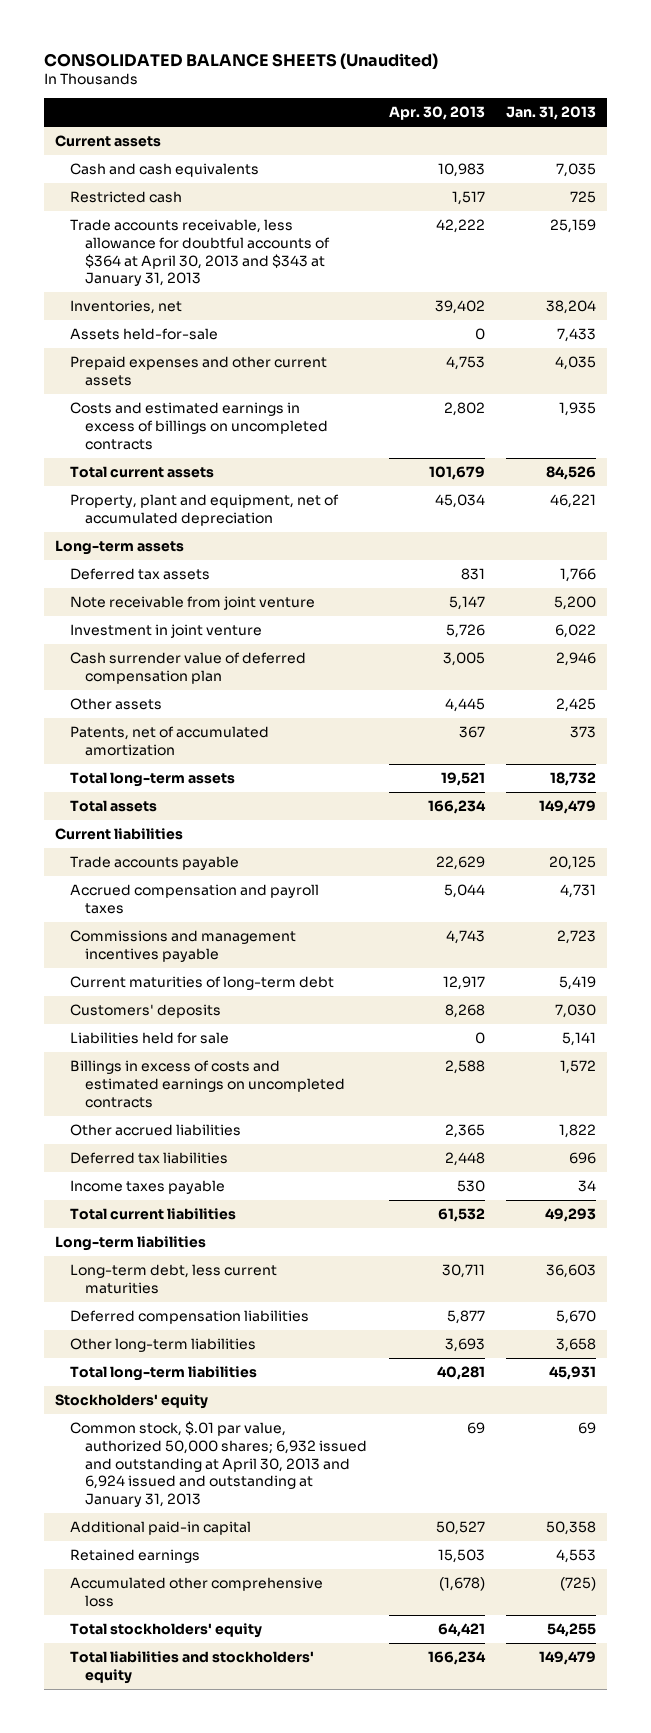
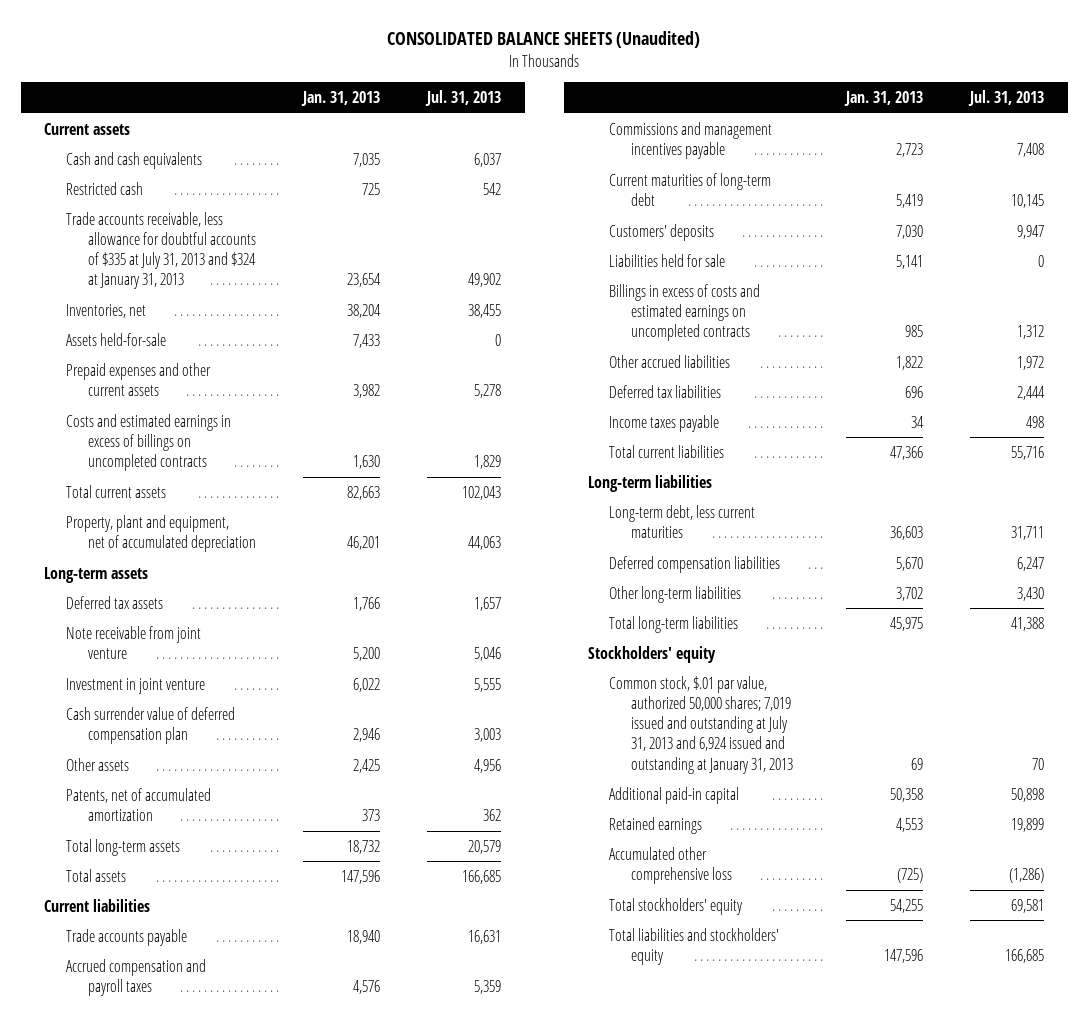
[388,106,485,121] Apr. 30, 2013 -> none
none -> [424,90,501,107] Jul. 31, 2013
[69,219,330,287] Trade accounts receivable, less allowance for doubtful accounts of $364 at April 30, 2013 and $343 at January 31, 2013 -> [65,211,256,290] Trade accounts receivable, less allowance for doubtful accounts of $335 at July 31, 2013 and $324 at January 31, 2013
[550,219,597,234] 25,159 -> [346,273,381,288] 23,654
[555,356,597,371] 4,035 -> [352,384,380,399] 3,982
[559,402,597,417] 1,935 -> [352,455,380,470] 1,630
[546,466,597,481] 84,526 -> [346,485,380,500] 82,663
[550,494,597,509] 46,221 -> [346,536,380,551] 46,201
[539,800,597,815] 149,479 -> [340,869,380,884] 147,596
[549,856,597,871] 20,125 -> [346,929,380,944] 18,940
[560,884,597,899] 4,731 -> [352,980,380,995] 4,576
[560,1060,597,1075] 1,572 -> [905,325,924,338] 985
[545,1208,597,1223] 49,293 -> [890,445,924,460] 47,366
[556,1338,597,1353] 3,658 -> [896,586,924,601] 3,702
[549,1366,597,1381] 45,931 -> [890,616,924,631] 45,975
[69,1421,367,1508] Common stock, $.01 par value, authorized 50,000 shares; 6,932 issued and outstanding at April 30, 2013 and 6,924 issued and outstanding at January 31, 2013 -> [609,675,793,774] Common stock, $.01 par value, authorized 50,000 shares; 7,019 issued and outstanding at July 31, 2013 and 6,924 issued and outstanding at January 31, 2013
[539,1651,597,1666] 149,479 -> [884,949,924,964] 147,596

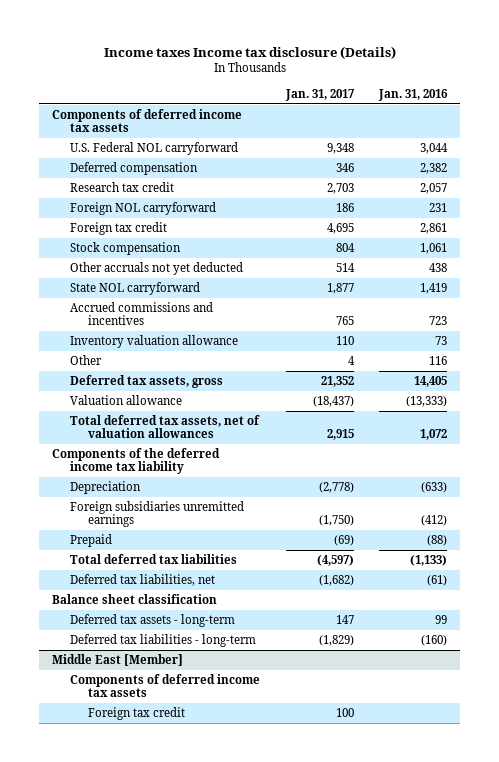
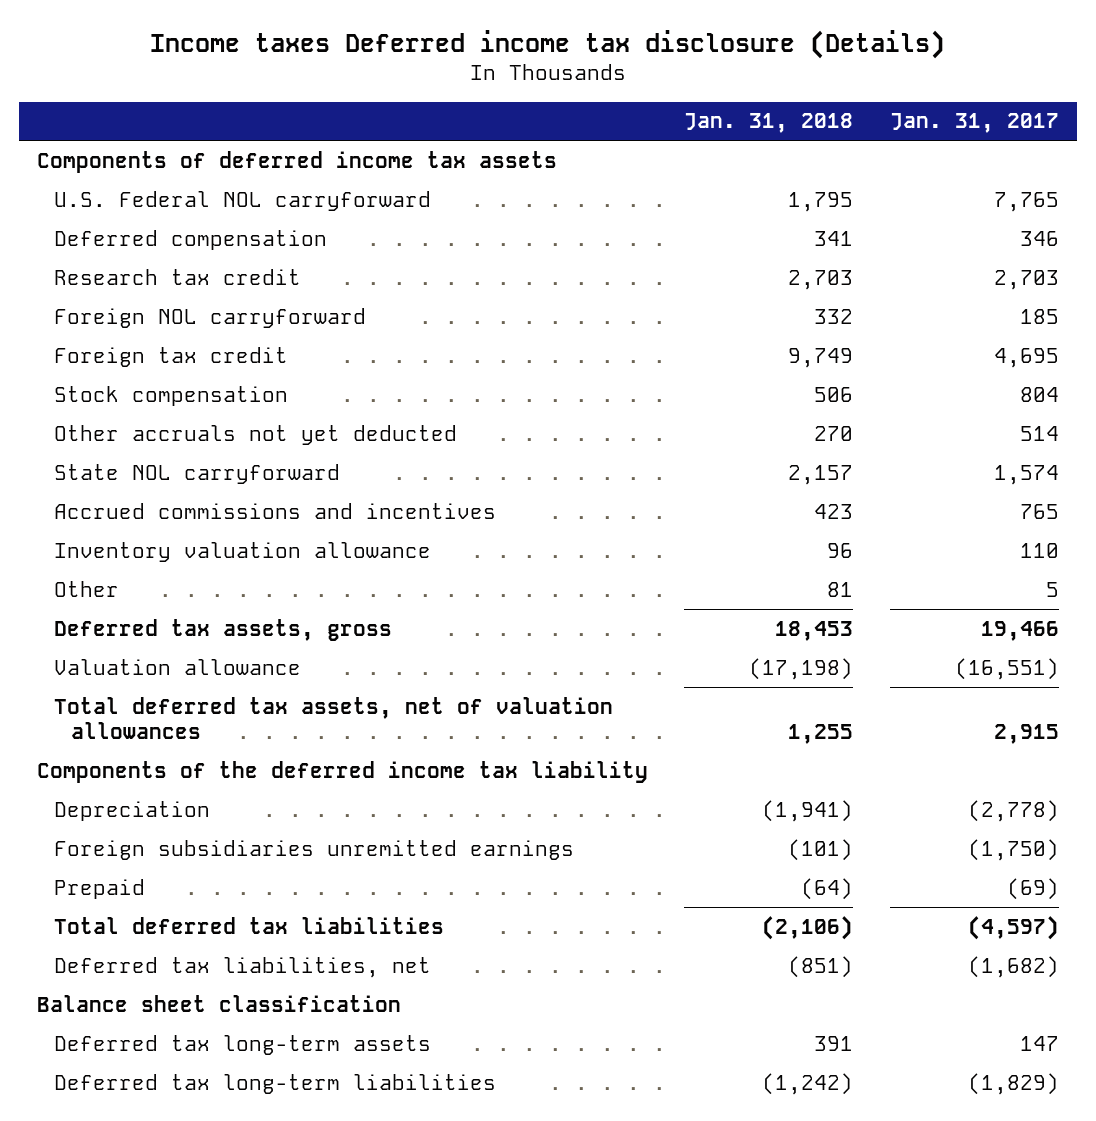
[103,46,396,60] Income taxes Income tax disclosure (Details) -> [149,29,945,59] Income taxes Deferred income tax disclosure (Details)
[378,88,449,101] Jan. 31, 2016 -> none
none -> [684,113,854,134] Jan. 31, 2018
[326,143,354,155] 9,348 -> [993,191,1059,212] 7,765
[335,203,354,213] 186 -> [1019,308,1059,324] 185
[326,283,354,295] 1,877 -> [993,464,1059,485] 1,574
[347,356,355,366] 4 -> [1045,581,1059,597] 5
[320,376,354,388] 21,352 -> [980,620,1059,641] 19,466
[312,396,354,408] (18,437) -> [954,657,1059,680] (16,551)
[52,654,184,667] Middle East [Member] -> none
[69,674,260,698] Components of deferred income tax assets -> none
[87,707,185,721] Foreign tax credit -> none
[69,614,235,628] Deferred tax assets - long-term -> [54,1034,432,1055] Deferred tax long-term assets
[69,634,256,648] Deferred tax liabilities - long-term -> [54,1073,497,1094] Deferred tax long-term liabilities

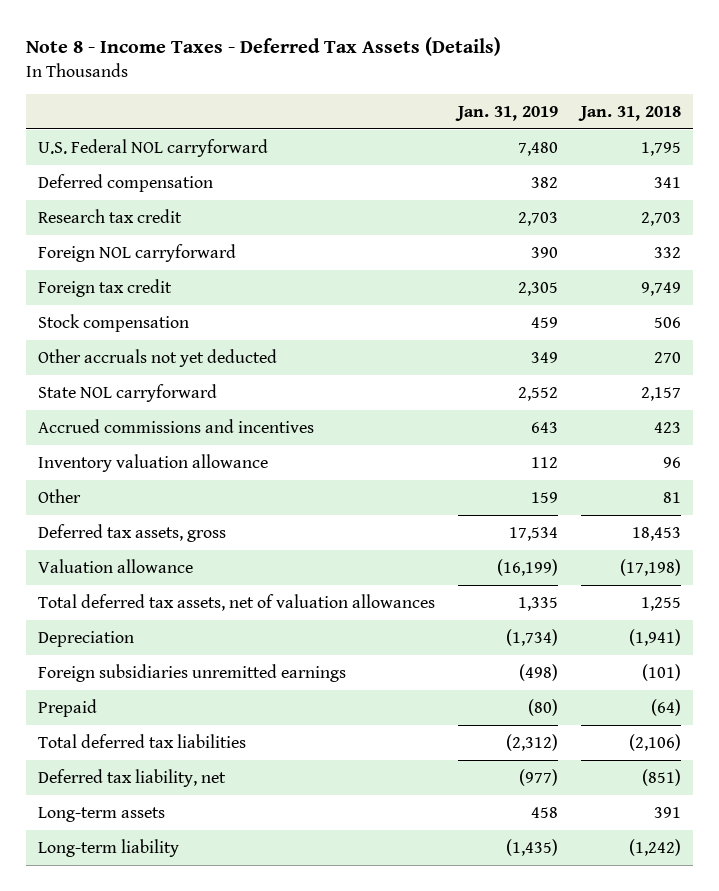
[149,29,945,59] Income taxes Deferred income tax disclosure (Details) -> [26,37,502,57] Note 8 - Income Taxes - Deferred Tax Assets (Details)
[889,113,1059,134] Jan. 31, 2017 -> none
none -> [455,105,559,121] Jan. 31, 2019
[37,150,558,173] Components of deferred income tax assets -> none
[37,760,649,783] Components of the deferred income tax liability -> none
[37,994,402,1012] Balance sheet classification -> none
[54,956,432,978] Deferred tax liabilities, net -> [37,768,226,787] Deferred tax liability, net
[54,1034,432,1055] Deferred tax long-term assets -> [37,806,165,822] Long-term assets
[54,1073,497,1094] Deferred tax long-term liabilities -> [37,838,179,857] Long-term liability

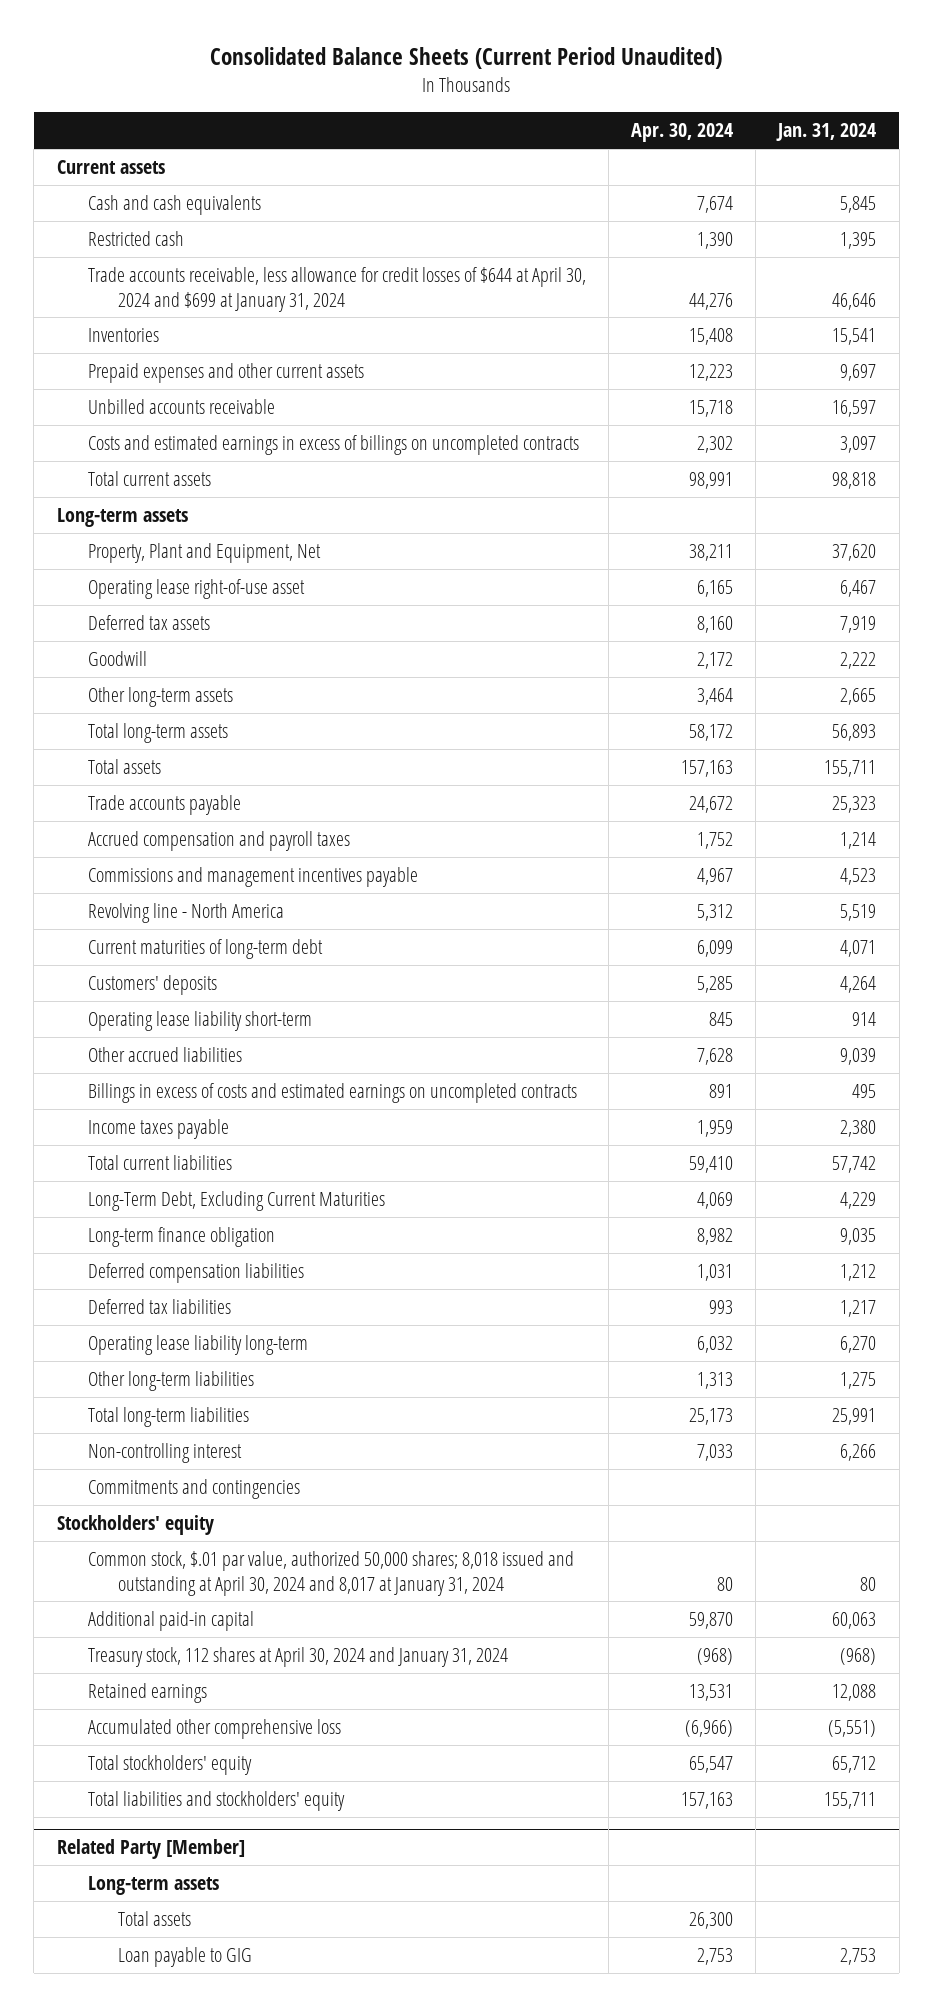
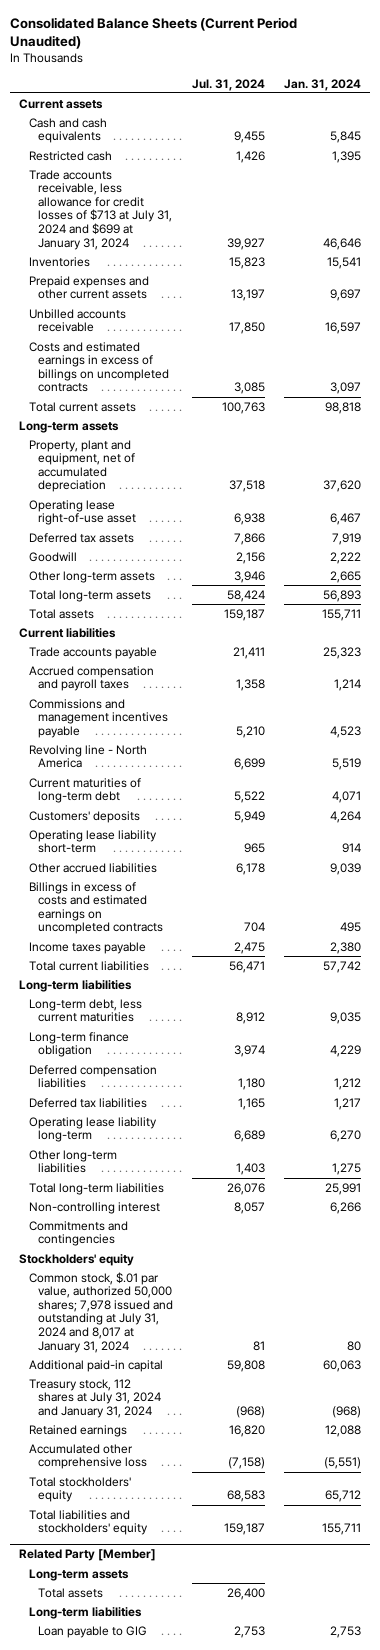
[630,123,733,143] Apr. 30, 2024 -> none
none -> [191,78,265,91] Jul. 31, 2024
[87,267,586,312] Trade accounts receivable, less allowance for credit losses of $644 at April 30, 2024 and $699 at January 31, 2024 -> [28,169,172,250] Trade accounts receivable, less allowance for credit losses of $713 at July 31, 2024 and $699 at January 31, 2024
[87,543,321,564] Property, Plant and Equipment, Net -> [28,439,135,493] Property, plant and equipment, net of accumulated depreciation
none -> [19,627,117,638] Current liabilities
none -> [19,979,133,992] Long-term liabilities
[87,1191,385,1212] Long-Term Debt, Excluding Current Maturities -> [28,998,142,1023] Long-term debt, less current maturities
[840,1192,877,1210] 4,229 -> [329,1012,361,1025] 9,035
[840,1228,877,1246] 9,035 -> [329,1045,361,1058] 4,229
[87,1551,574,1596] Common stock, $.01 par value, authorized 50,000 shares; 8,018 issued and outstanding at April 30, 2024 and 8,017 at January 31, 2024 -> [28,1271,173,1353] Common stock, $.01 par value, authorized 50,000 shares; 7,978 issued and outstanding at July 31, 2024 and 8,017 at January 31, 2024
[87,1647,508,1668] Treasury stock, 112 shares at April 30, 2024 and January 31, 2024 -> [28,1378,161,1418] Treasury stock, 112 shares at July 31, 2024 and January 31, 2024
none -> [28,1606,142,1619] Long-term liabilities

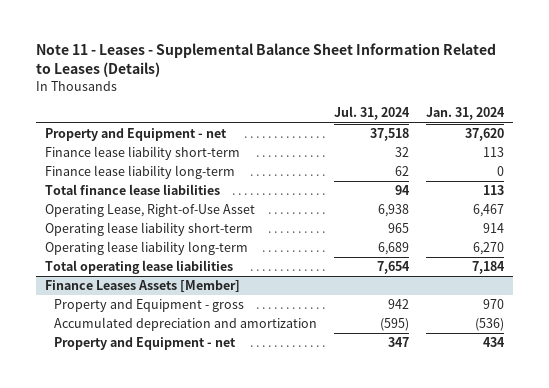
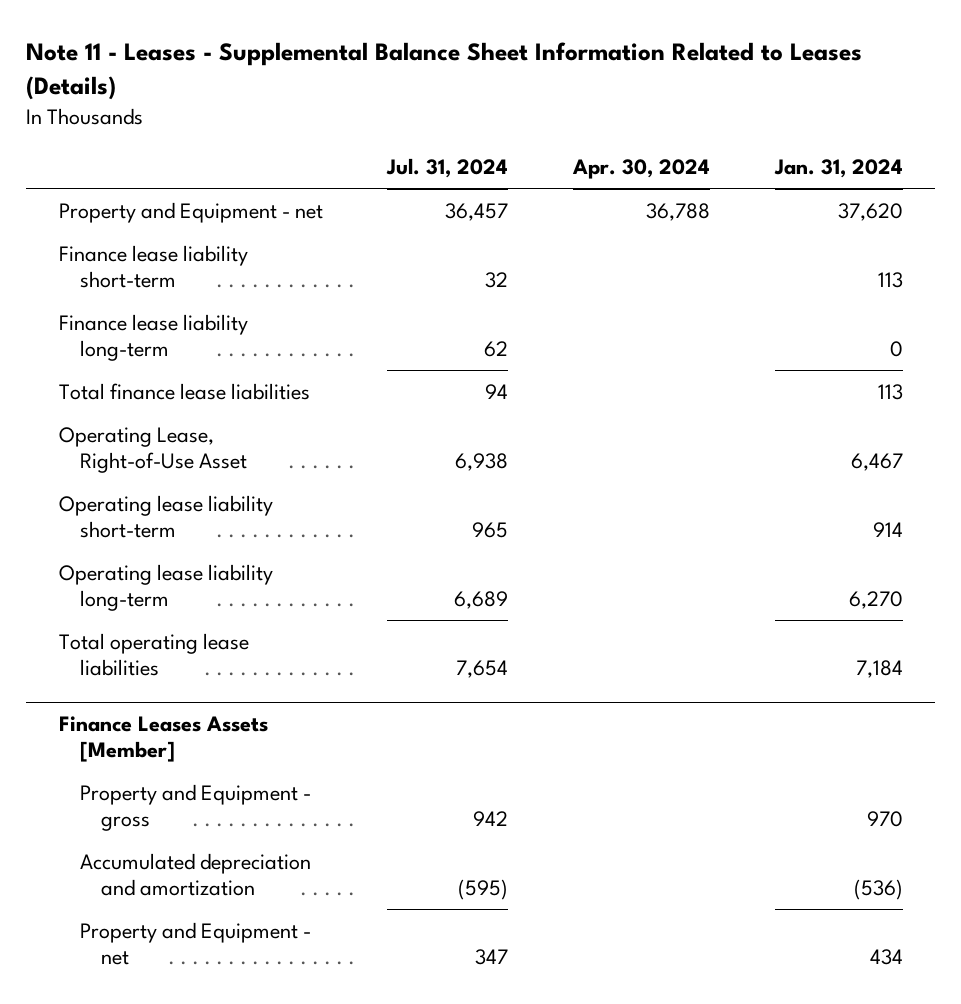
none -> [572,158,711,179] Apr. 30, 2024
[369,128,409,142] 37,518 -> [445,202,509,221] 36,457

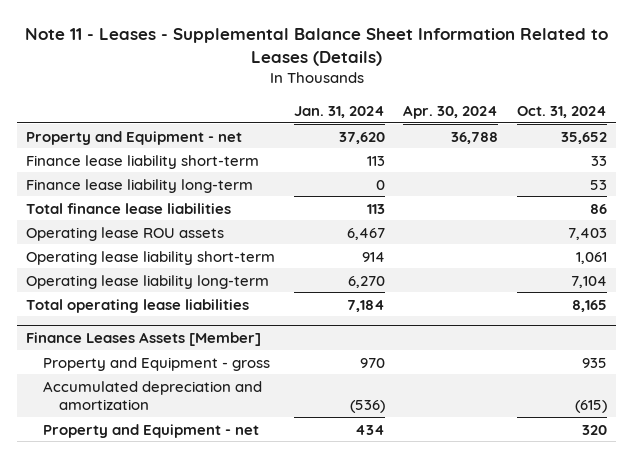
[386,157,509,178] Jul. 31, 2024 -> none
none -> [516,105,607,118] Oct. 31, 2024
[58,426,247,473] Operating Lease, Right-of-Use Asset -> [26,226,225,241] Operating lease ROU assets

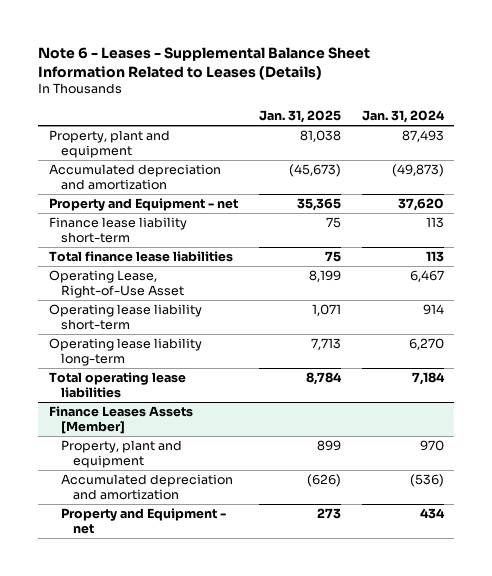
[24,28,608,67] Note 11 - Leases - Supplemental Balance Sheet Information Related to Leases (Details) -> [38,46,371,80] Note 6 - Leases - Supplemental Balance Sheet Information Related to Leases (Details)
[403,104,499,119] Apr. 30, 2024 -> none
[516,105,607,118] Oct. 31, 2024 -> none
none -> [258,110,341,124] Jan. 31, 2025
none -> [48,130,170,158] Property, plant and equipment
none -> [48,164,221,190] Accumulated depreciation and amortization
[26,178,254,193] Finance lease liability long-term -> none
[26,226,225,241] Operating lease ROU assets -> [48,270,185,298] Operating Lease, Right-of-Use Asset
[42,356,270,371] Property and Equipment - gross -> [61,440,183,468] Property, plant and equipment

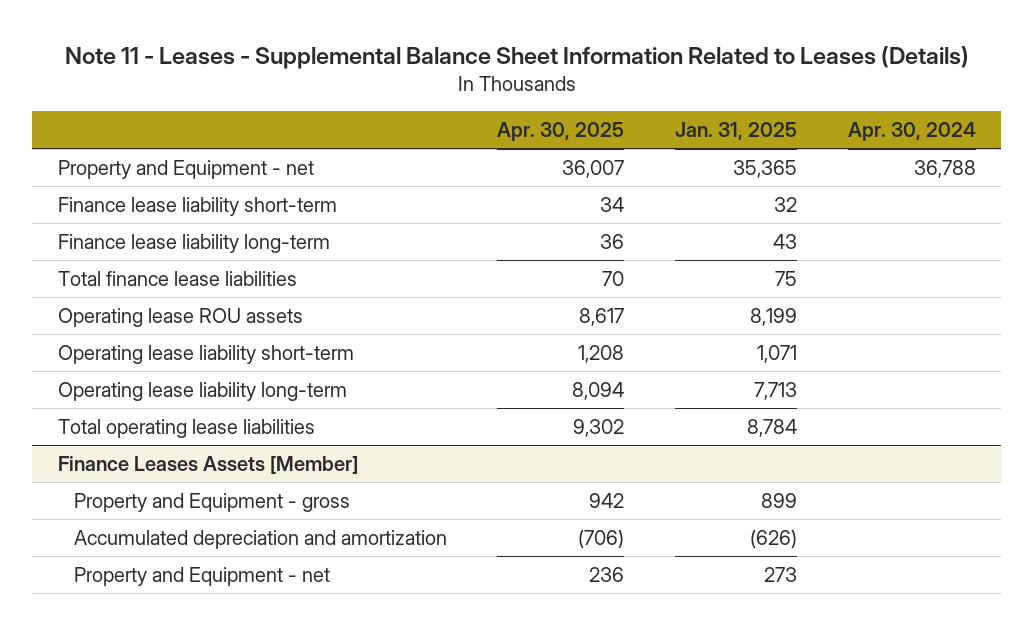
[38,46,371,80] Note 6 - Leases - Supplemental Balance Sheet Information Related to Leases (Details) -> [64,45,969,69] Note 11 - Leases - Supplemental Balance Sheet Information Related to Leases (Details)
[361,110,445,124] Jan. 31, 2024 -> none
none -> [497,122,625,142] Apr. 30, 2025
none -> [847,122,976,142] Apr. 30, 2024
[48,130,170,158] Property, plant and equipment -> none
[48,164,221,190] Accumulated depreciation and amortization -> none
[325,217,341,229] 75 -> [774,196,798,212] 32
none -> [57,233,330,253] Finance lease liability long-term
[48,270,185,298] Operating Lease, Right-of-Use Asset -> [57,307,303,327] Operating lease ROU assets
[61,440,183,468] Property, plant and equipment -> [73,492,350,512] Property and Equipment - gross

